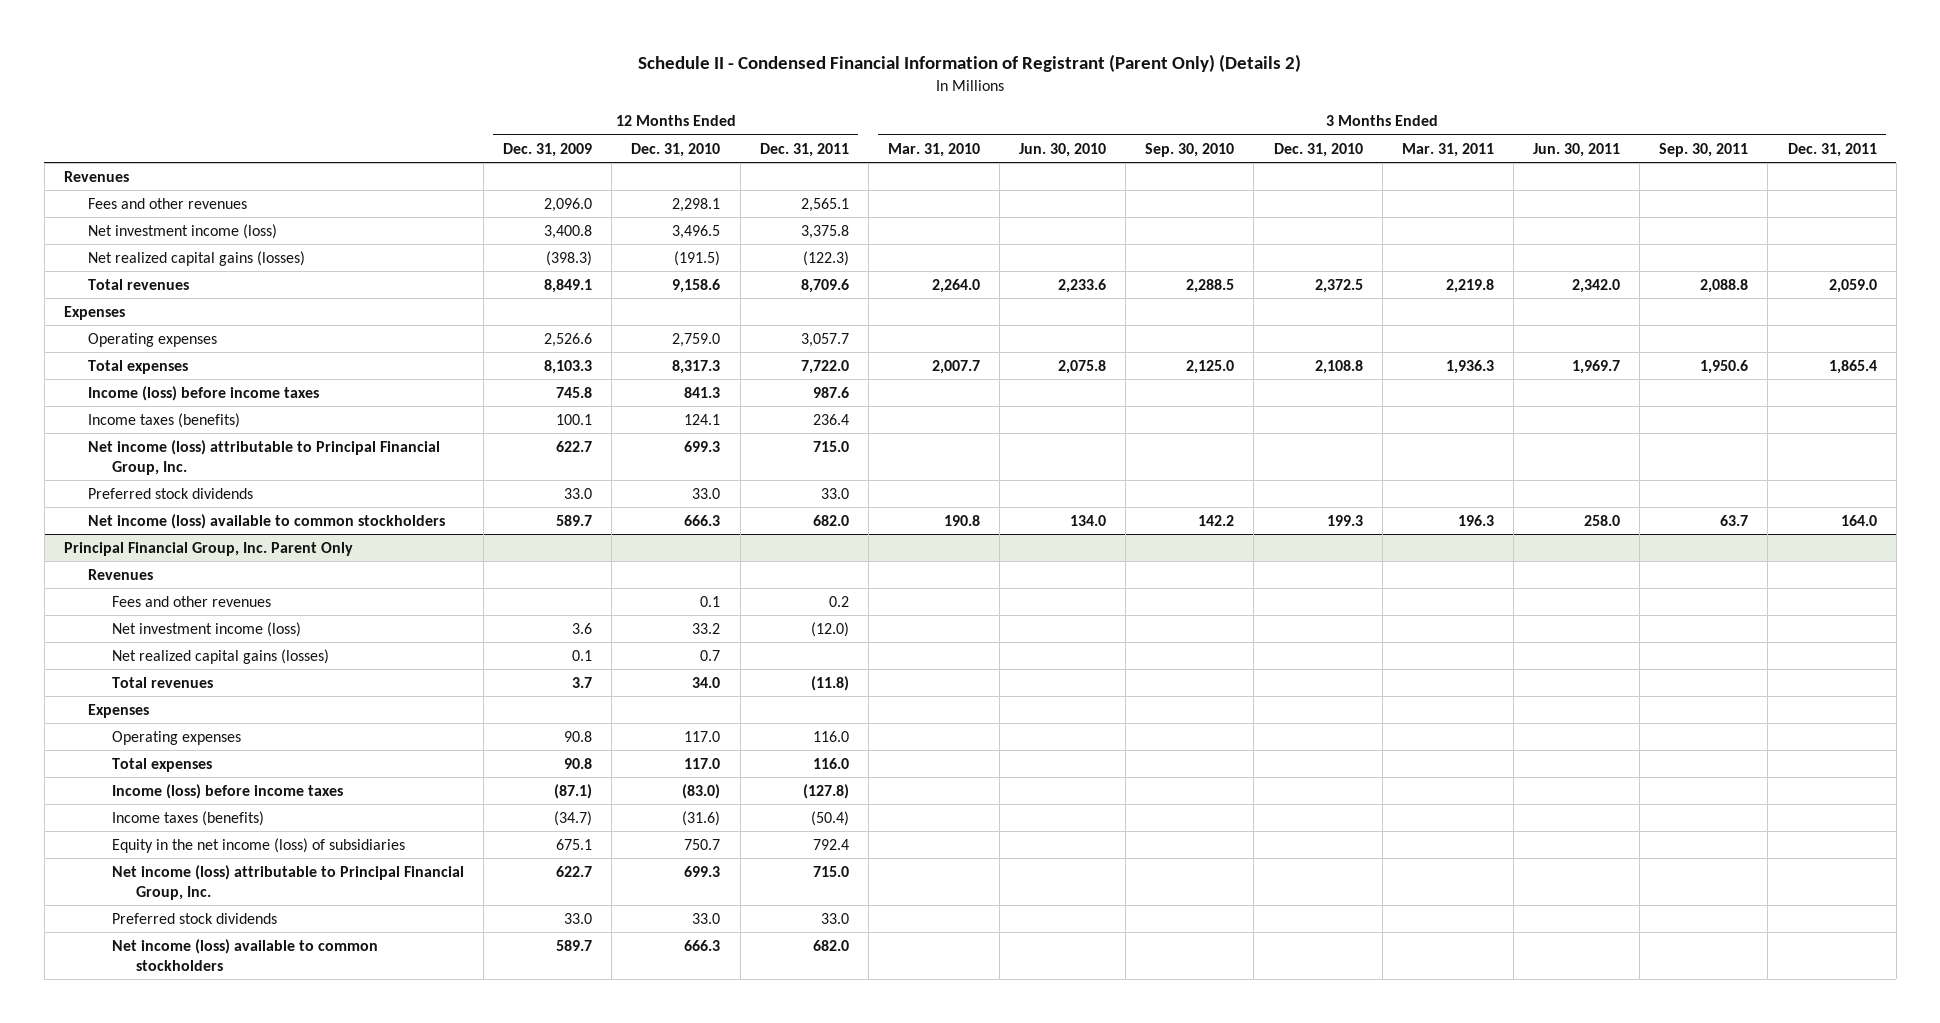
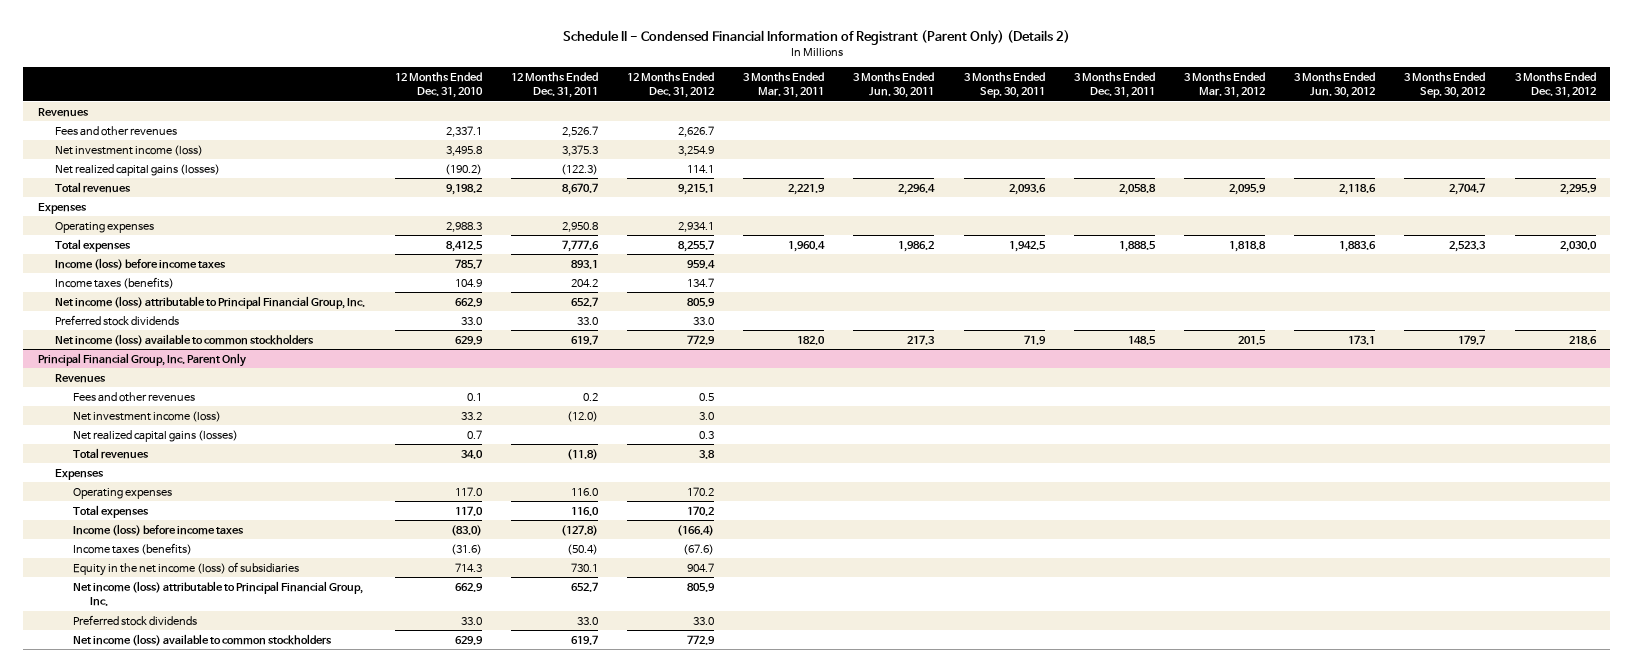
[503,142,593,157] Dec. 31, 2009 -> none
[887,142,980,157] Mar. 31, 2010 -> none
[1019,142,1107,157] Jun. 30, 2010 -> none
[1145,142,1235,157] Sep. 30, 2010 -> none
[1273,142,1363,157] Dec. 31, 2010 -> none
none -> [627,71,715,99] 12 Months Ended Dec. 31, 2012
none -> [1184,71,1266,99] 3 Months Ended Mar. 31, 2012
none -> [1294,71,1376,99] 3 Months Ended Jun. 30, 2012
none -> [1404,71,1486,99] 3 Months Ended Sep. 30, 2012
none -> [1514,71,1596,99] 3 Months Ended Dec. 31, 2012
[672,197,721,212] 2,298.1 -> [445,125,482,137] 2,337.1
[800,197,849,212] 2,565.1 -> [561,125,598,137] 2,526.7
[672,224,721,239] 3,496.5 -> [445,145,482,156] 3,495.8
[800,224,849,239] 3,375.8 -> [561,144,598,156] 3,375.3
[674,250,721,266] (191.5) -> [444,163,482,175] (190.2)
[672,278,721,293] 9,158.6 -> [445,183,482,195] 9,198.2
[800,278,849,293] 8,709.6 -> [561,182,598,195] 8,670.7
[1445,278,1494,293] 2,219.8 -> [788,183,826,195] 2,221.9
[1572,278,1621,293] 2,342.0 -> [898,183,936,195] 2,296.4
[1700,278,1749,293] 2,088.8 -> [1008,183,1046,195] 2,093.6
[1828,278,1877,293] 2,059.0 -> [1118,183,1156,195] 2,058.8
[672,332,721,347] 2,759.0 -> [445,221,482,232] 2,988.3
[800,332,849,347] 3,057.7 -> [561,221,598,232] 2,950.8
[672,359,721,374] 8,317.3 -> [445,240,483,252] 8,412.5
[800,359,849,374] 7,722.0 -> [561,239,599,252] 7,777.6
[1445,359,1494,374] 1,936.3 -> [788,240,826,252] 1,960.4
[1572,359,1621,374] 1,969.7 -> [898,240,935,252] 1,986.2
[1700,359,1749,374] 1,950.6 -> [1008,240,1046,252] 1,942.5
[1828,359,1877,374] 1,865.4 -> [1118,240,1156,252] 1,888.5
[684,386,721,398] 841.3 -> [454,258,482,269] 785.7
[812,386,849,398] 987.6 -> [570,259,598,269] 893.1
[684,413,721,425] 124.1 -> [454,278,482,287] 104.9
[812,413,849,425] 236.4 -> [570,278,598,287] 204.2
[684,440,721,452] 699.3 -> [454,297,483,307] 662.9
[812,440,849,452] 715.0 -> [570,296,598,307] 652.7
[684,514,721,526] 666.3 -> [454,335,483,345] 629.9
[812,514,849,526] 682.0 -> [570,334,598,345] 619.7
[1457,514,1494,526] 196.3 -> [797,335,826,345] 182.0
[1584,514,1621,526] 258.0 -> [907,334,936,345] 217.3
[1720,514,1749,526] 63.7 -> [1023,334,1046,345] 71.9
[1840,514,1877,526] 164.0 -> [1127,335,1156,345] 148.5
[684,838,721,850] 750.7 -> [454,562,482,572] 714.3
[812,838,849,850] 792.4 -> [570,562,598,572] 730.1
[684,865,721,877] 699.3 -> [454,582,483,592] 662.9
[812,865,849,877] 715.0 -> [570,581,598,592] 652.7
[684,939,721,951] 666.3 -> [454,635,483,645] 629.9
[812,939,849,951] 682.0 -> [570,634,598,645] 619.7

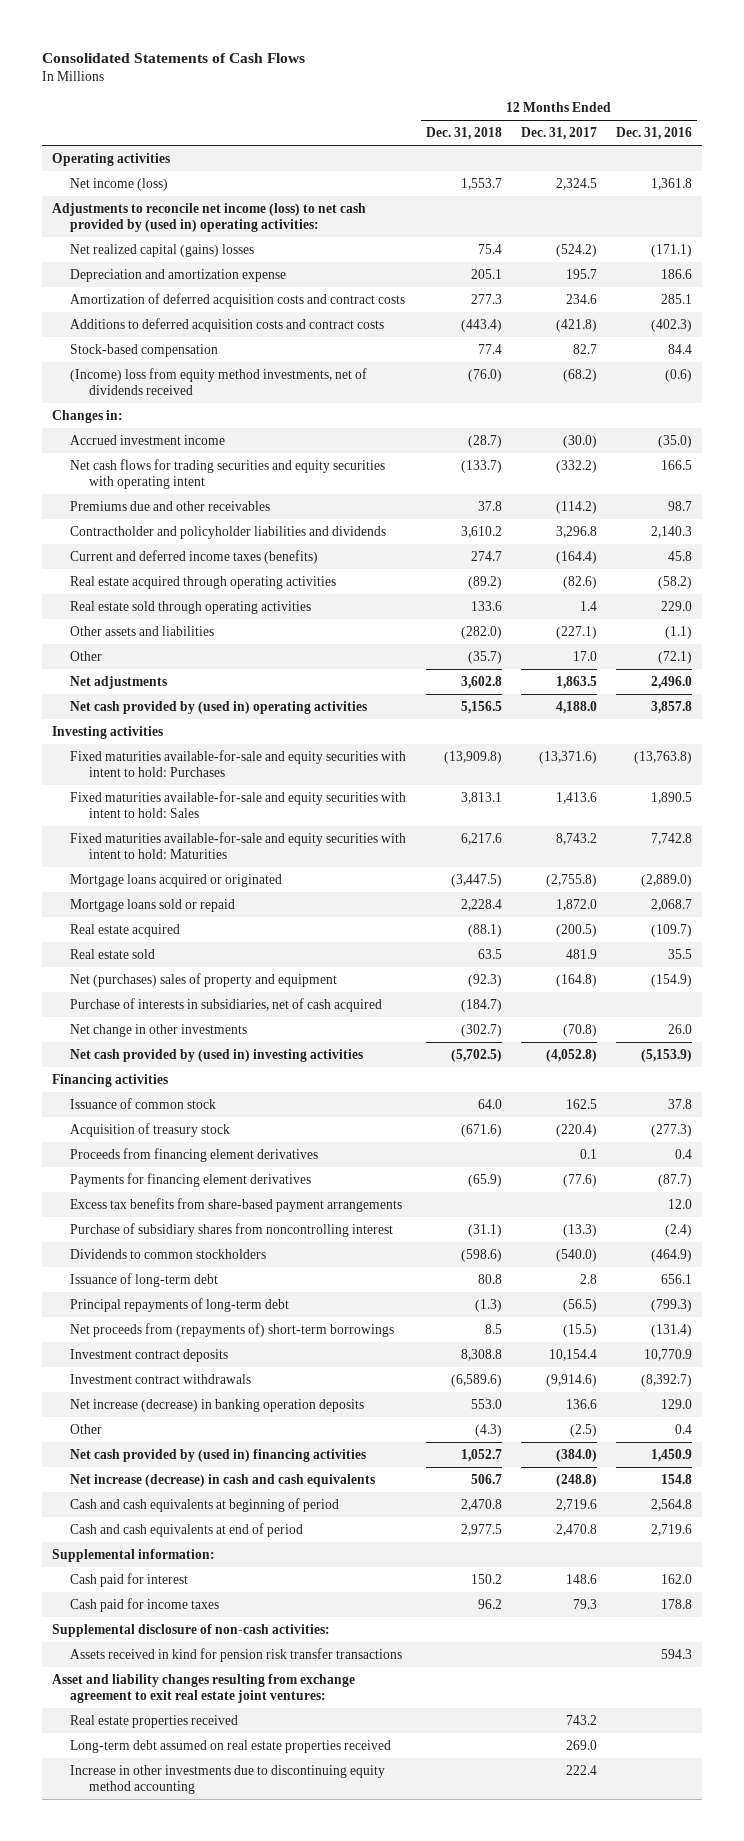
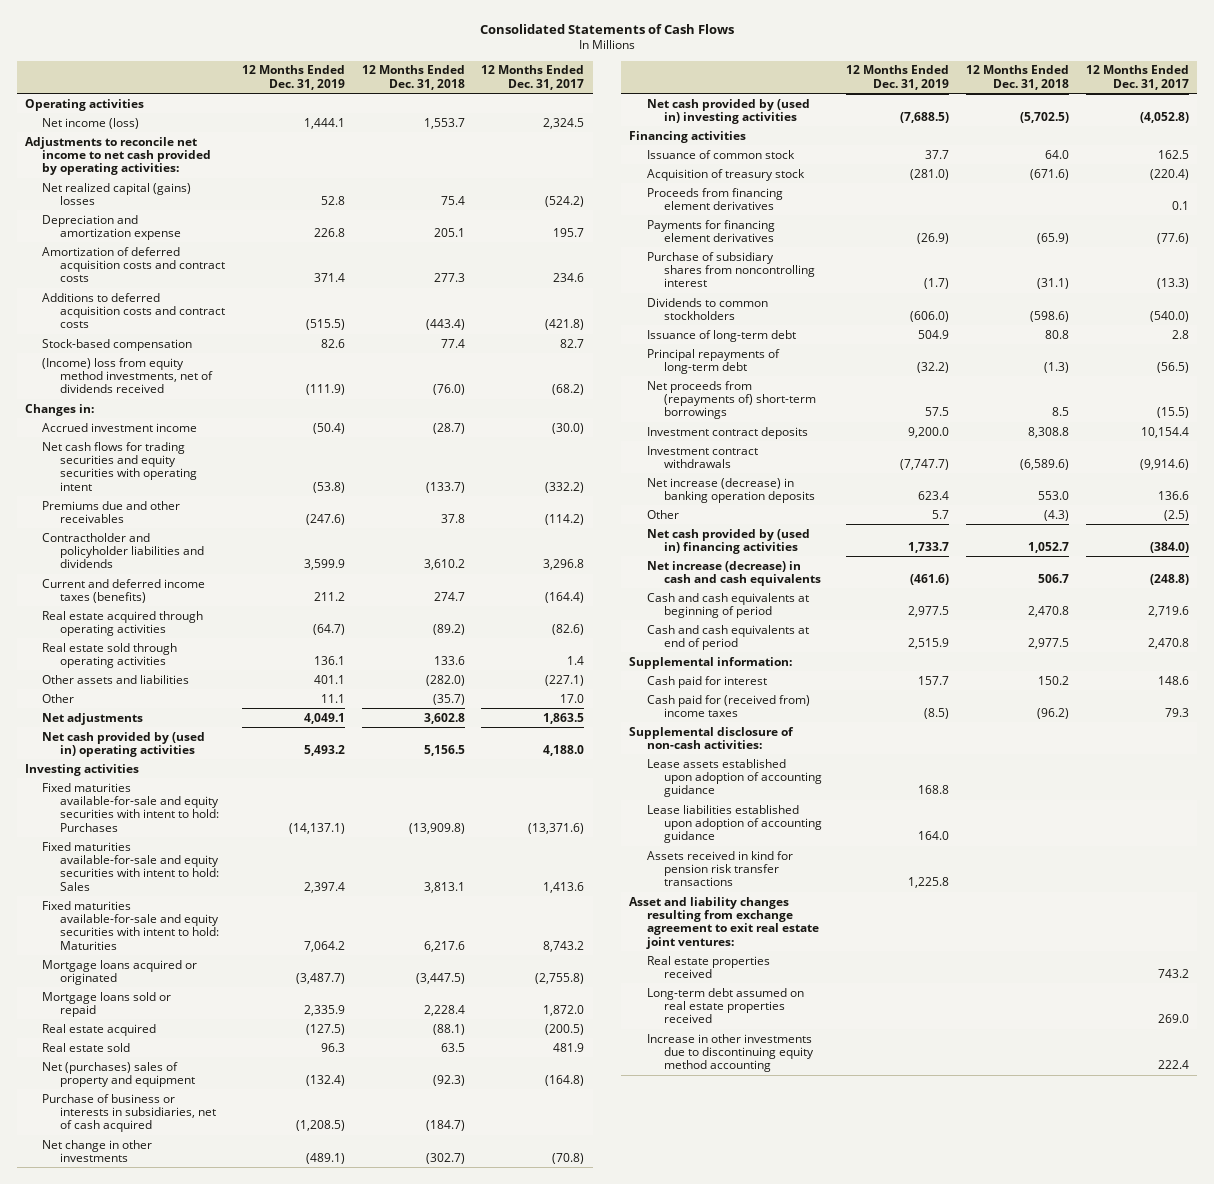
[616,127,693,141] Dec. 31, 2016 -> none
none -> [241,65,345,90] 12 Months Ended Dec. 31, 2019
[51,202,366,232] Adjustments to reconcile net income (loss) to net cash provided by (used in) operating activities: -> [24,136,212,176] Adjustments to reconcile net income to net cash provided by operating activities:
[70,997,383,1012] Purchase of interests in subsidiaries, net of cash acquired -> [42,1093,216,1133] Purchase of business or interests in subsidiaries, net of cash acquired
[70,1197,403,1212] Excess tax benefits from share-based payment arrangements -> none
[70,1597,220,1612] Cash paid for income taxes -> [646,694,810,717] Cash paid for (received from) income taxes
[477,1598,502,1609] 96.2 -> [1037,707,1070,719] (96.2)
none -> [646,758,823,798] Lease assets established upon adoption of accounting guidance
none -> [646,804,823,844] Lease liabilities established upon adoption of accounting guidance

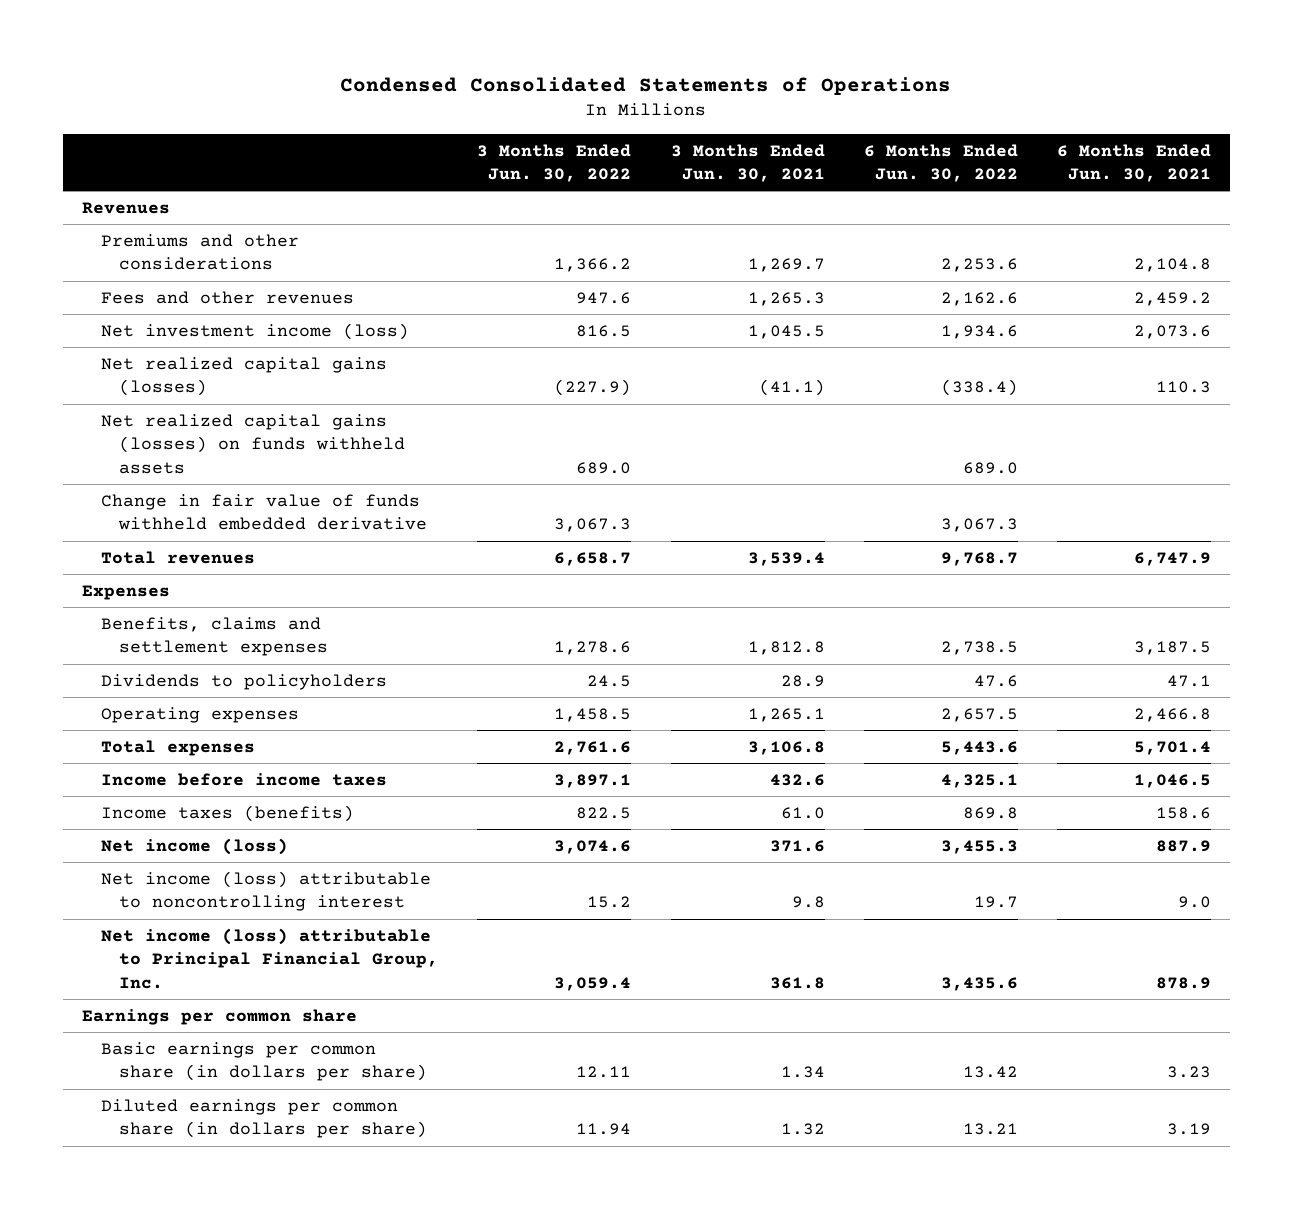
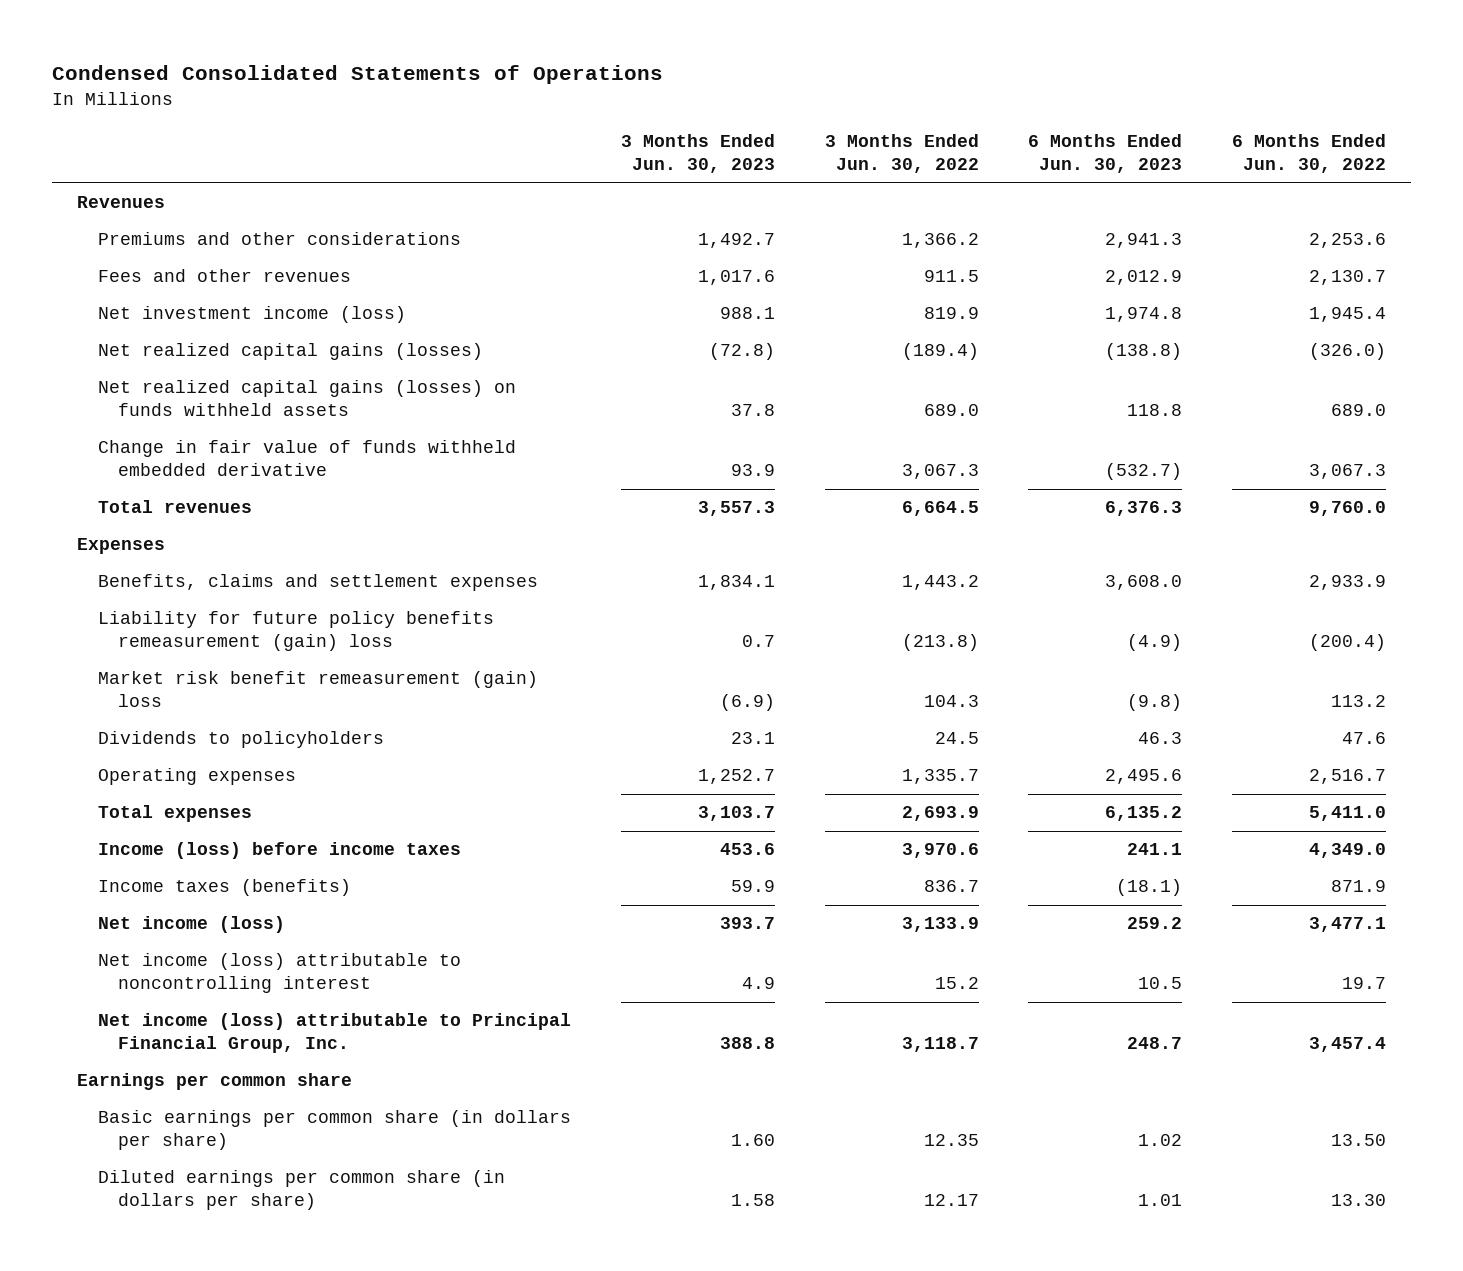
[670,143,825,182] 3 Months Ended Jun. 30, 2021 -> none
[1056,143,1211,182] 6 Months Ended Jun. 30, 2021 -> none
none -> [620,134,775,174] 3 Months Ended Jun. 30, 2023
none -> [1028,134,1183,174] 6 Months Ended Jun. 30, 2023
[576,291,632,304] 947.6 -> [923,270,979,283] 911.5
[940,291,1018,306] 2,162.6 -> [1309,270,1387,286] 2,130.7
[576,324,632,337] 816.5 -> [923,307,979,320] 819.9
[940,324,1018,339] 1,934.6 -> [1309,307,1387,323] 1,945.4
[554,379,632,397] (227.9) -> [901,343,979,361] (189.4)
[940,379,1018,397] (338.4) -> [1309,343,1387,361] (326.0)
[554,551,632,566] 6,658.7 -> [901,501,979,517] 6,664.5
[940,551,1018,566] 9,768.7 -> [1309,501,1387,517] 9,760.0
[554,641,632,656] 1,278.6 -> [901,575,979,591] 1,443.2
[940,641,1018,656] 2,738.5 -> [1309,575,1387,591] 2,933.9
none -> [97,611,494,652] Liability for future policy benefits remeasurement (gain) loss
none -> [97,671,538,708] Market risk benefit remeasurement (gain) loss
[554,707,632,722] 1,458.5 -> [901,769,979,785] 1,335.7
[940,707,1018,722] 2,657.5 -> [1309,769,1387,785] 2,516.7
[554,740,632,755] 2,761.6 -> [901,806,979,822] 2,693.9
[940,740,1018,755] 5,443.6 -> [1309,806,1387,822] 5,411.0
[100,772,387,786] Income before income taxes -> [97,842,461,860] Income (loss) before income taxes
[554,773,632,788] 3,897.1 -> [901,843,979,859] 3,970.6
[940,773,1018,788] 4,325.1 -> [1309,843,1387,859] 4,349.0
[576,806,632,819] 822.5 -> [923,880,979,893] 836.7
[962,806,1018,819] 869.8 -> [1331,880,1387,893] 871.9
[554,839,632,854] 3,074.6 -> [901,917,979,933] 3,133.9
[940,839,1018,854] 3,455.3 -> [1309,917,1387,933] 3,477.1
[554,976,632,991] 3,059.4 -> [901,1037,979,1053] 3,118.7
[940,976,1018,991] 3,435.6 -> [1309,1037,1387,1053] 3,457.4
[576,1066,632,1079] 12.11 -> [923,1134,979,1147] 12.35
[962,1066,1018,1079] 13.42 -> [1331,1134,1387,1147] 13.50
[576,1123,632,1136] 11.94 -> [923,1194,979,1207] 12.17
[962,1123,1018,1136] 13.21 -> [1331,1194,1387,1207] 13.30

